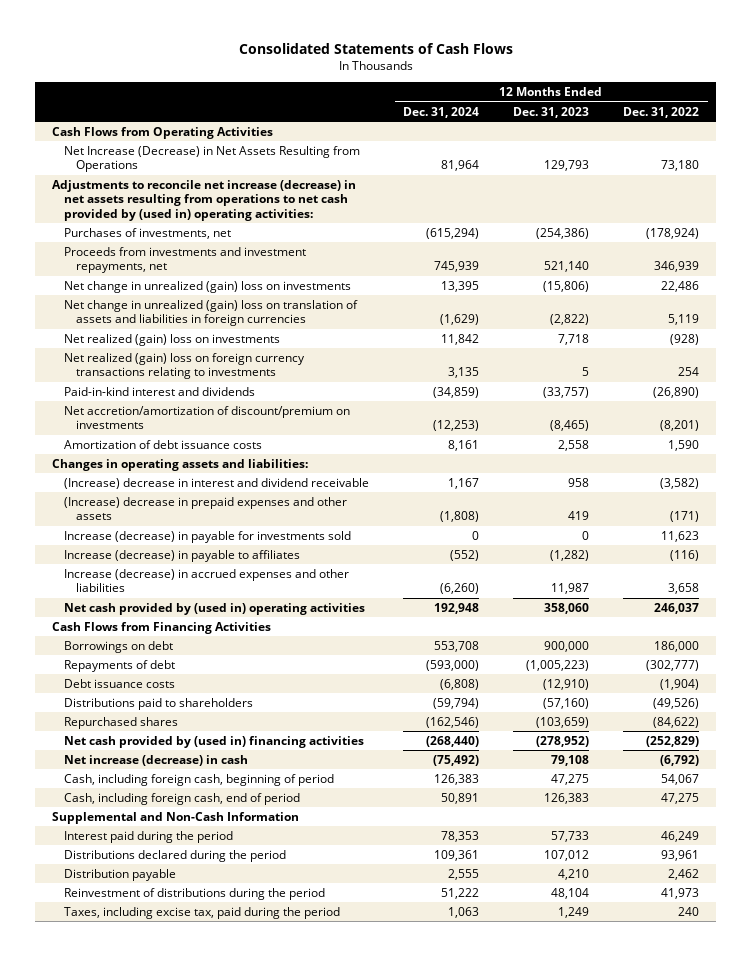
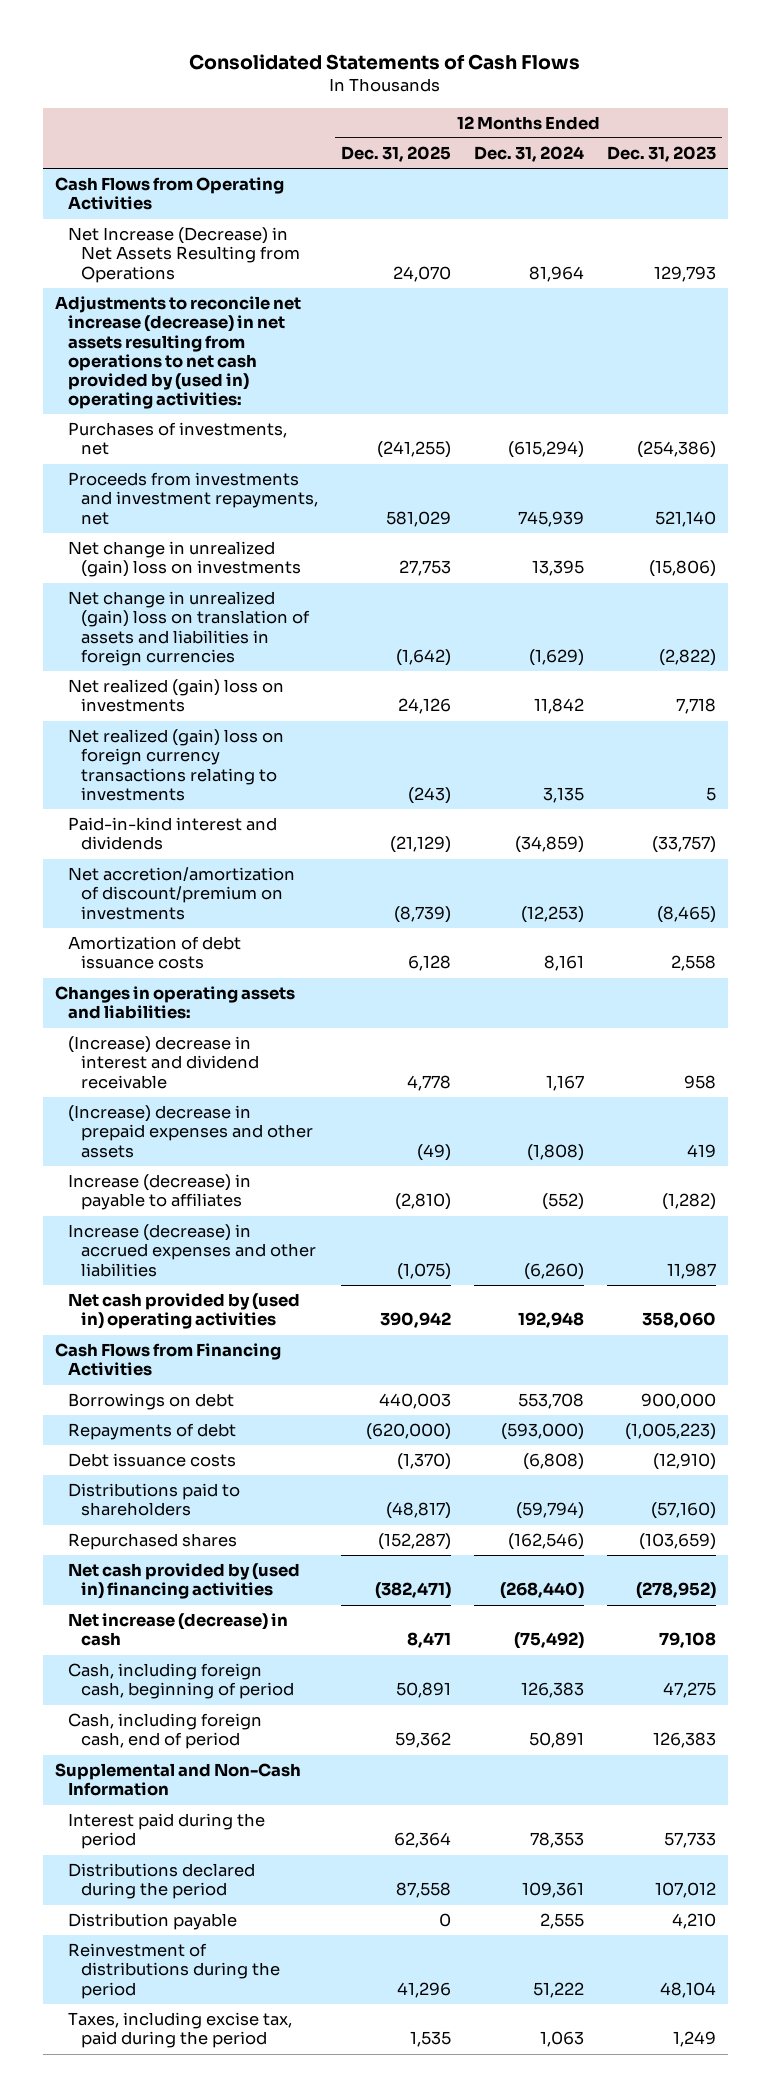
[623,106,700,118] Dec. 31, 2022 -> none
none -> [340,146,451,163] Dec. 31, 2025
[64,530,352,543] Increase (decrease) in payable for investments sold -> none

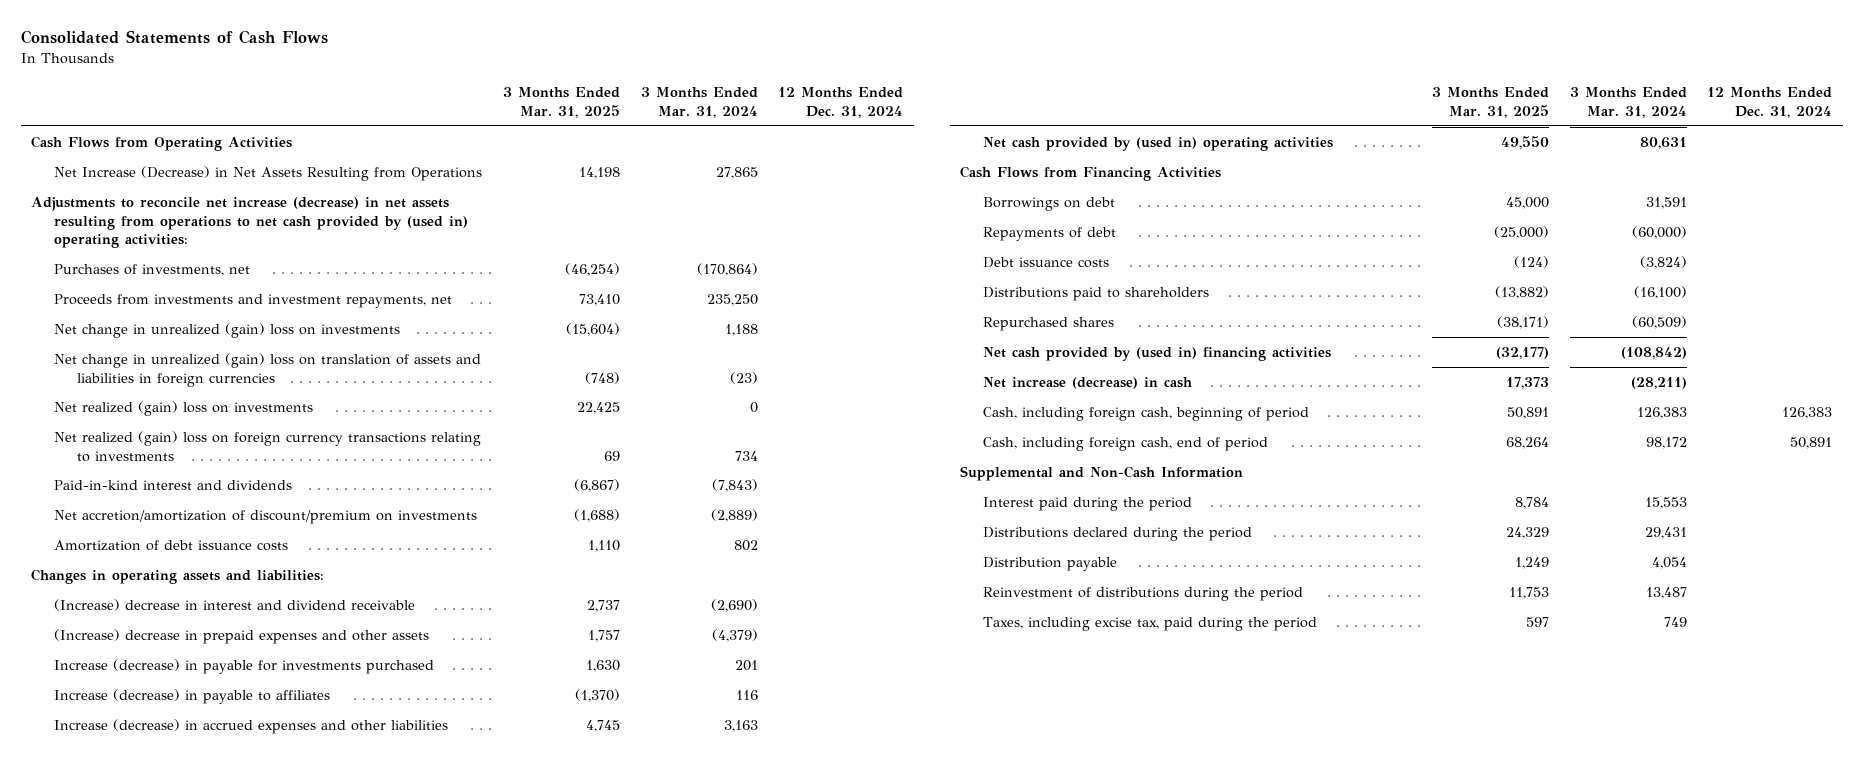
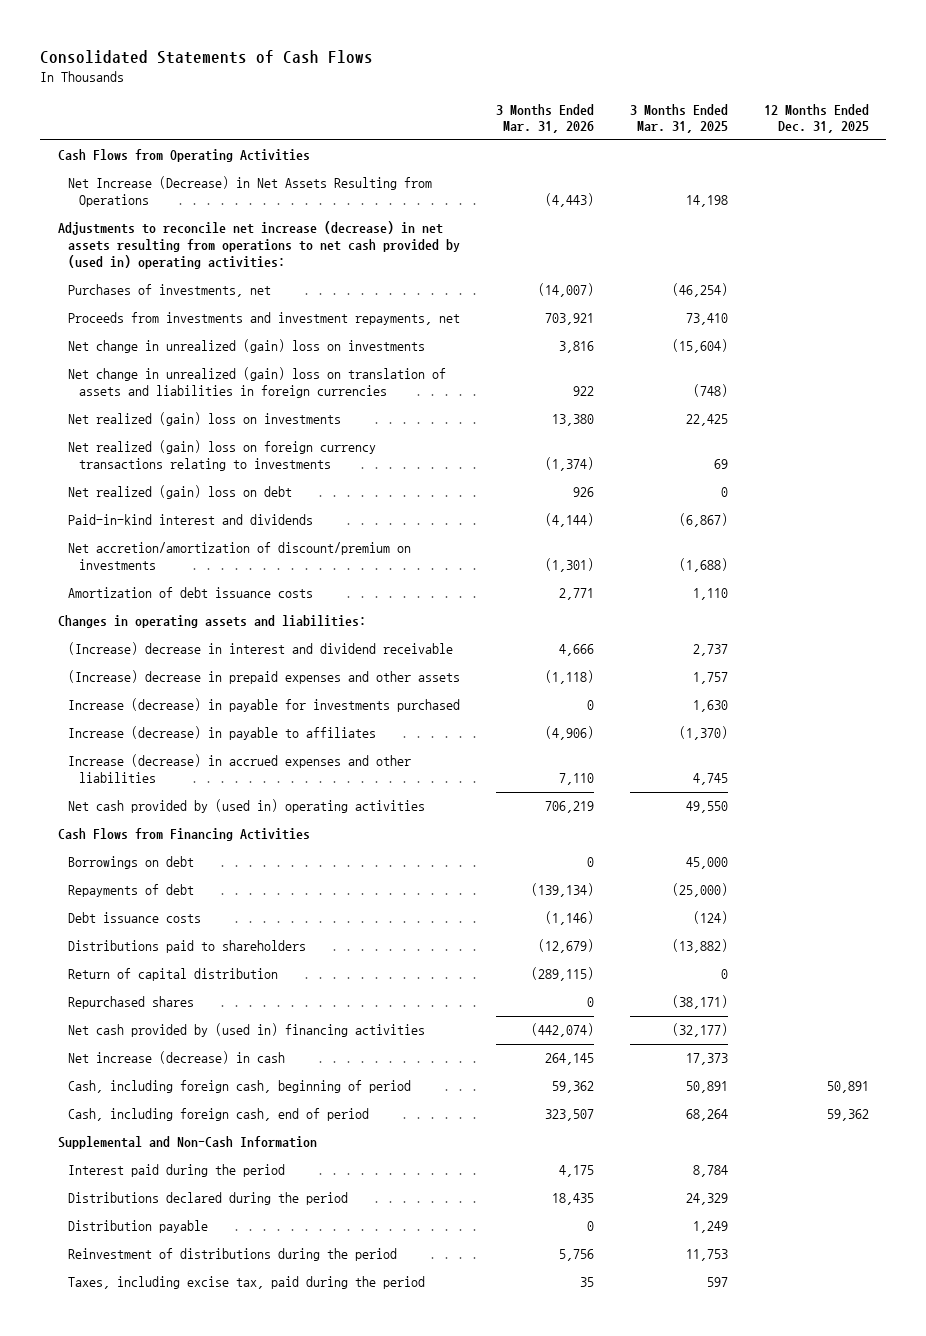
[640,87,758,118] 3 Months Ended Mar. 31, 2024 -> none
[778,87,904,118] 12 Months Ended Dec. 31, 2024 -> none
none -> [496,103,595,134] 3 Months Ended Mar. 31, 2026
none -> [763,103,869,134] 12 Months Ended Dec. 31, 2025
none -> [68,485,293,500] Net realized (gain) loss on debt
none -> [68,968,279,982] Return of capital distribution

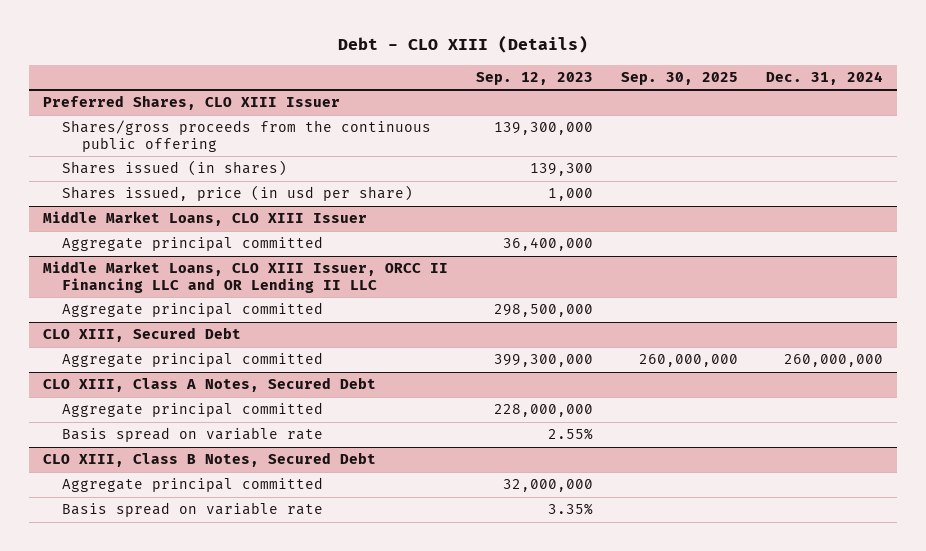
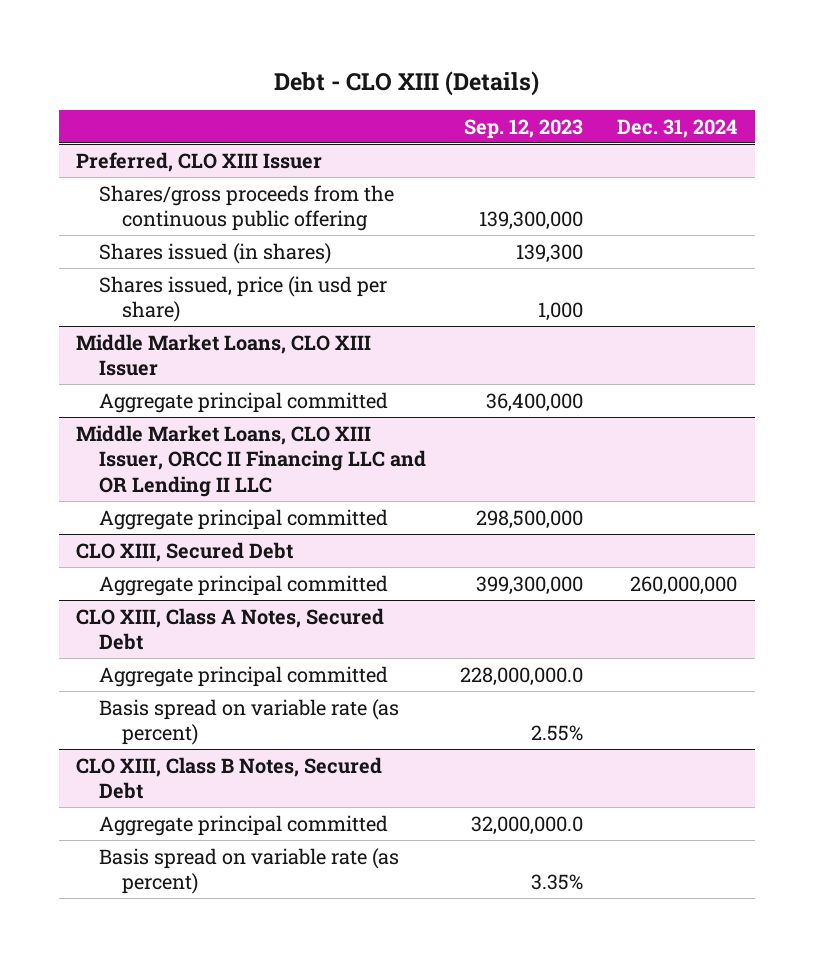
[620,71,738,85] Sep. 30, 2025 -> none
[42,95,340,111] Preferred Shares, CLO XIII Issuer -> [75,151,322,172] Preferred, CLO XIII Issuer
[493,404,593,418] 228,000,000 -> [460,666,584,686] 228,000,000.0
[62,427,324,443] Basis spread on variable rate -> [98,698,399,746] Basis spread on variable rate (as percent)
[502,479,593,493] 32,000,000 -> [471,815,584,835] 32,000,000.0
[62,502,324,518] Basis spread on variable rate -> [98,847,399,895] Basis spread on variable rate (as percent)

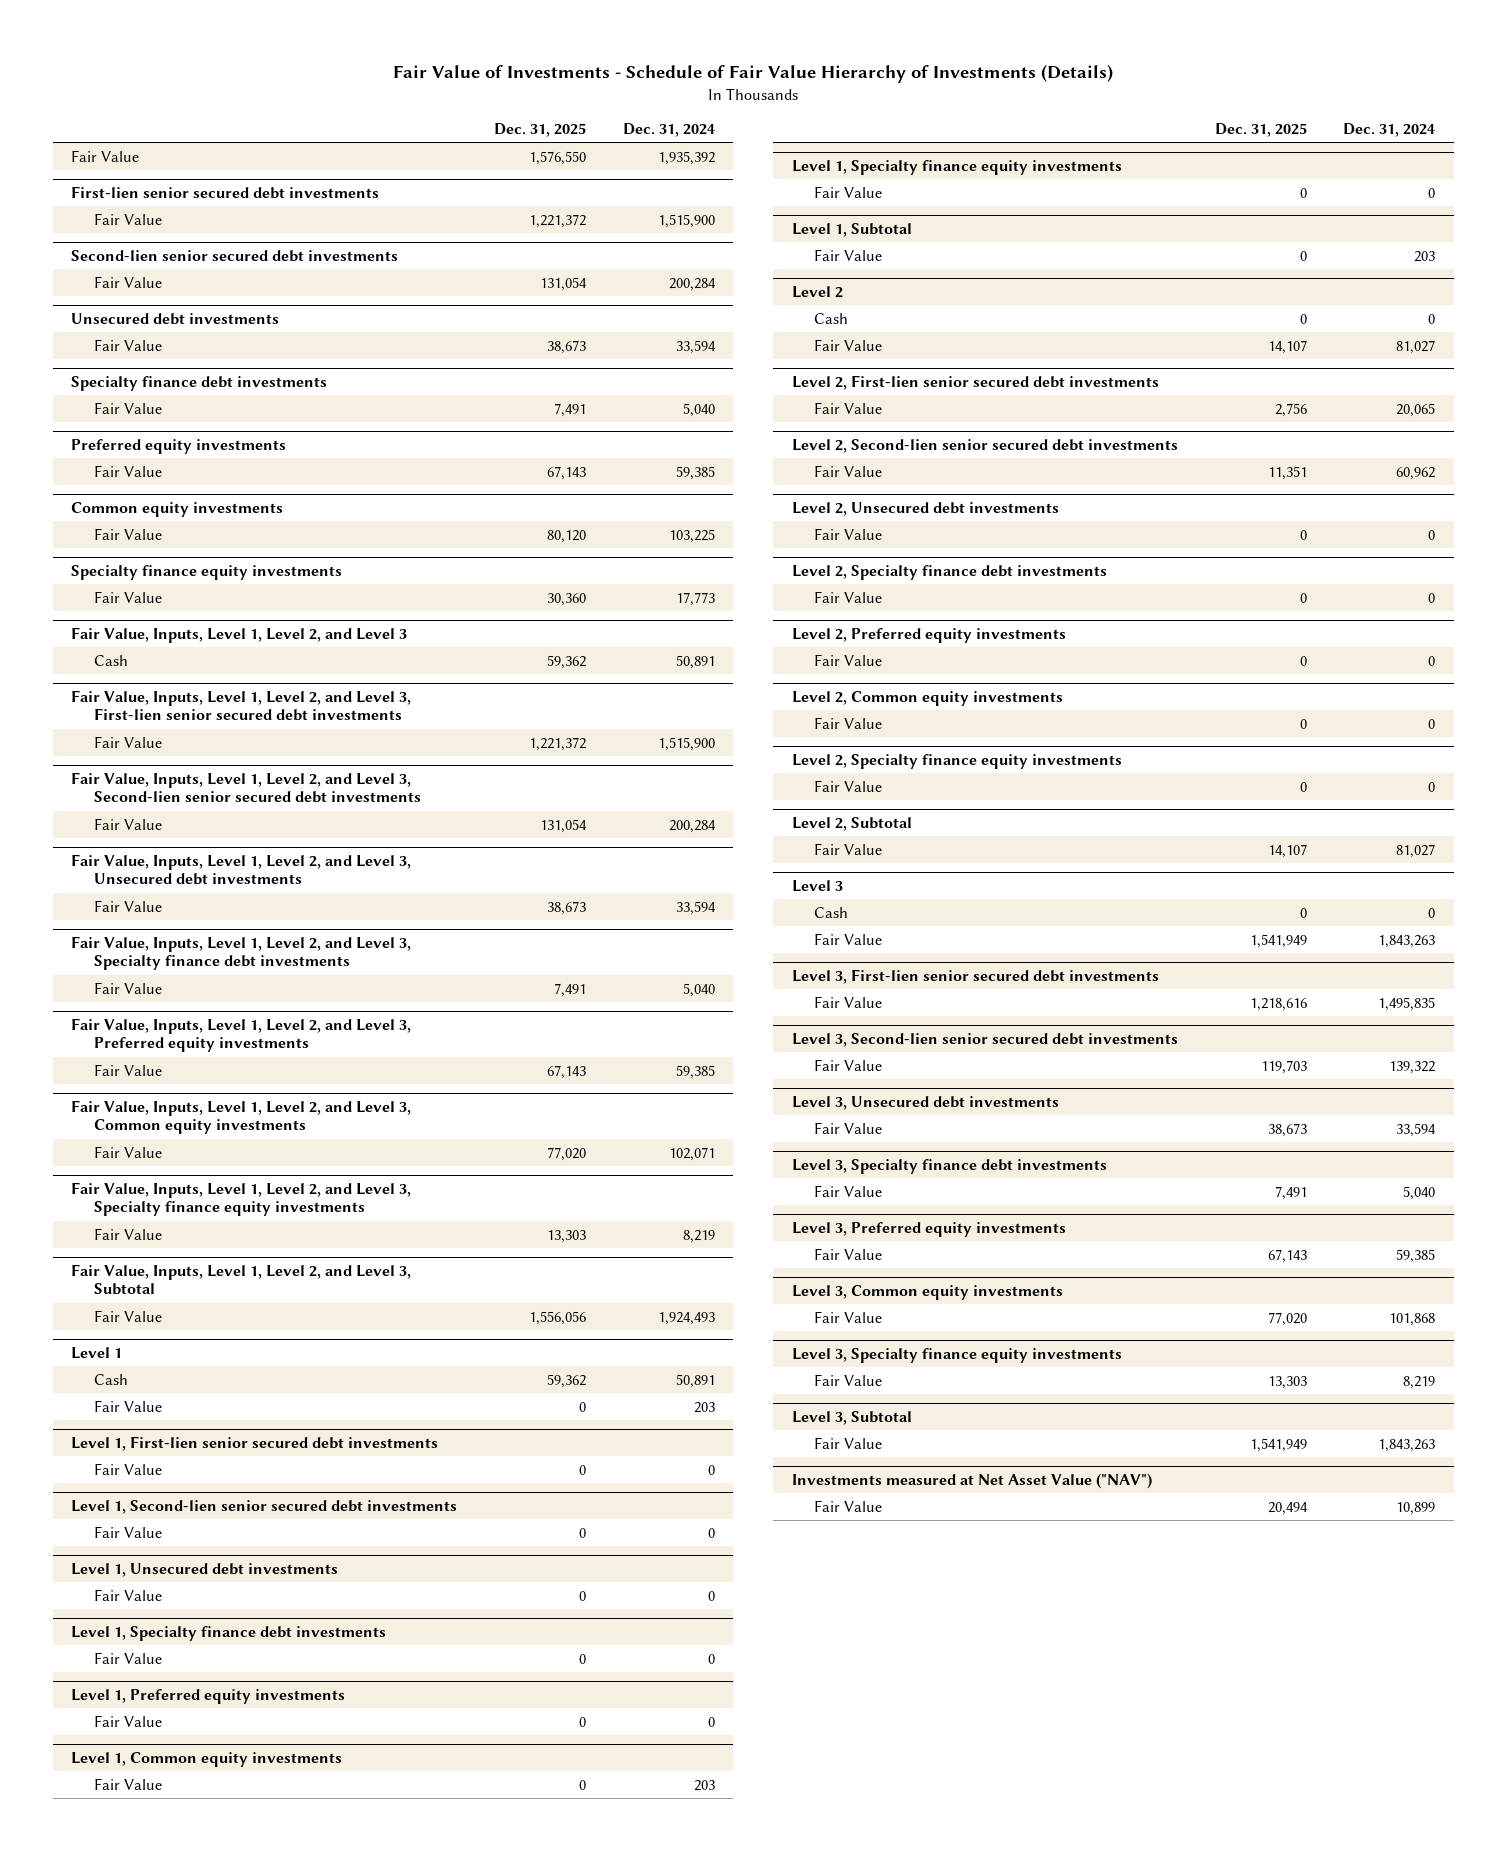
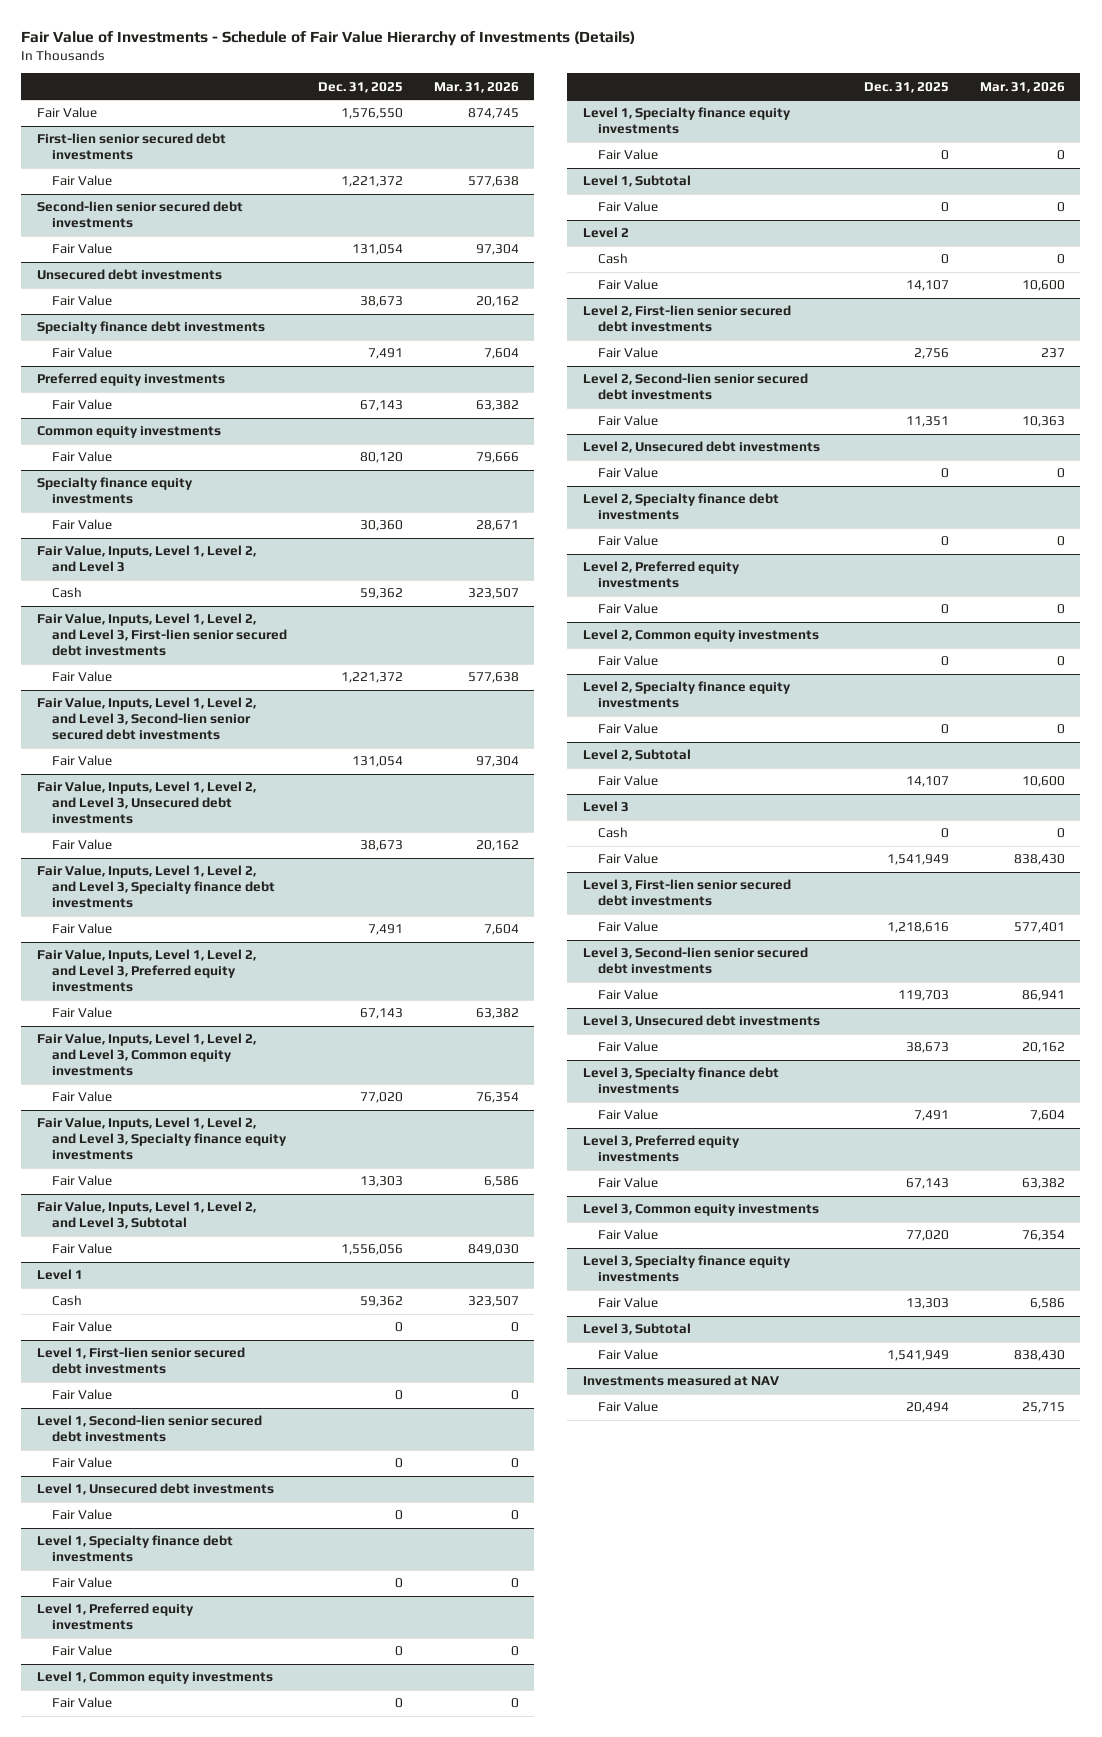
[622,123,715,138] Dec. 31, 2024 -> none
none -> [433,81,519,93] Mar. 31, 2026
[791,1472,1152,1489] Investments measured at Net Asset Value ("NAV") -> [582,1375,779,1387] Investments measured at NAV

